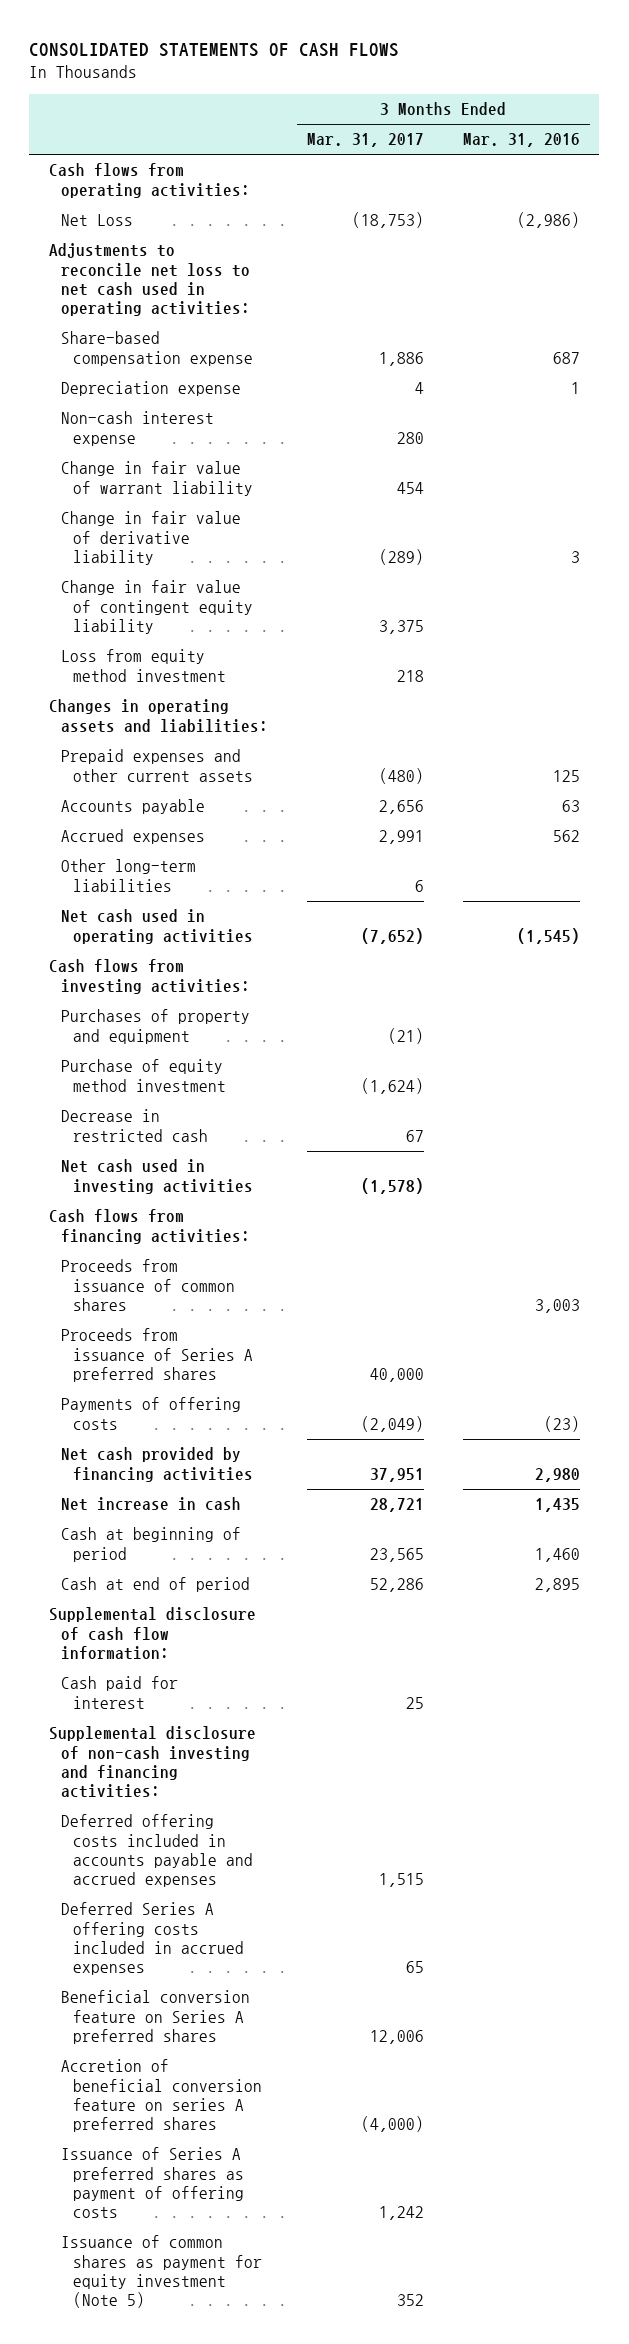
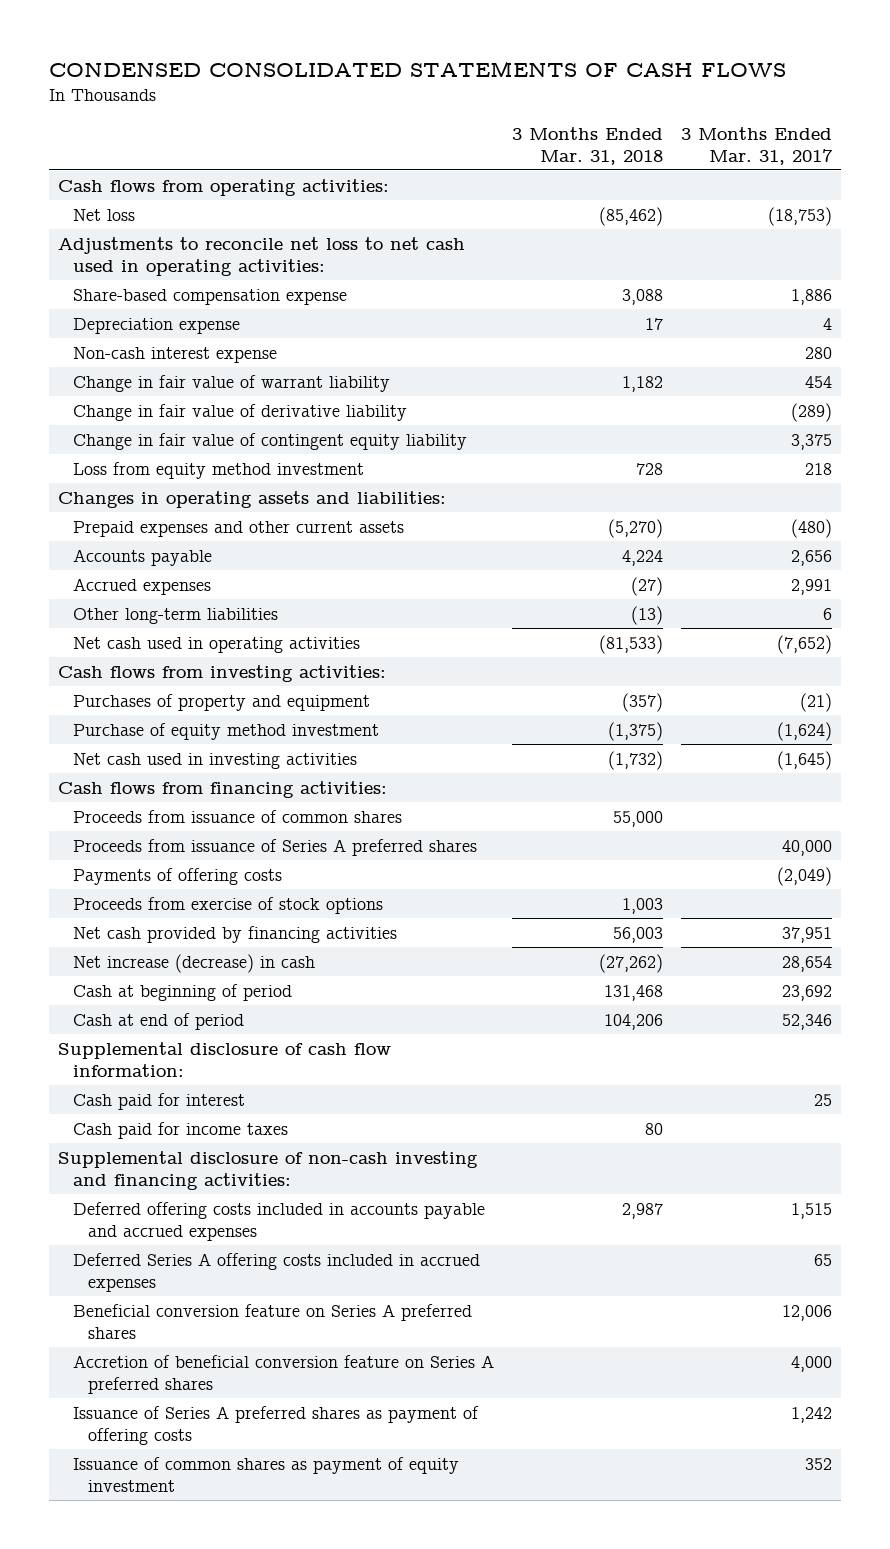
[29,42,400,57] CONSOLIDATED STATEMENTS OF CASH FLOWS -> [48,60,786,77] CONDENSED CONSOLIDATED STATEMENTS OF CASH FLOWS
[462,133,580,148] Mar. 31, 2016 -> none
none -> [512,126,664,165] 3 Months Ended Mar. 31, 2018
[60,214,133,227] Net Loss -> [73,208,136,221] Net loss
[60,1109,208,1142] Decrease in restricted cash -> none
[360,1177,424,1194] (1,578) -> [777,750,833,770] (1,645)
none -> [73,896,384,914] Proceeds from exercise of stock options
[60,1497,241,1512] Net increase in cash -> [73,953,316,973] Net increase (decrease) in cash
[369,1498,424,1513] 28,721 -> [782,955,833,972] 28,654
[369,1547,424,1562] 23,565 -> [782,984,833,1001] 23,692
[369,1578,424,1593] 52,286 -> [782,1013,833,1030] 52,346
none -> [73,1121,289,1139] Cash paid for income taxes
[60,2059,262,2133] Accretion of beneficial conversion feature on series A preferred shares -> [73,1354,495,1394] Accretion of beneficial conversion feature on Series A preferred shares
[360,2116,424,2133] (4,000) -> [791,1355,833,1372] 4,000
[60,2235,262,2309] Issuance of common shares as payment for equity investment (Note 5) -> [73,1456,460,1492] Issuance of common shares as payment of equity investment

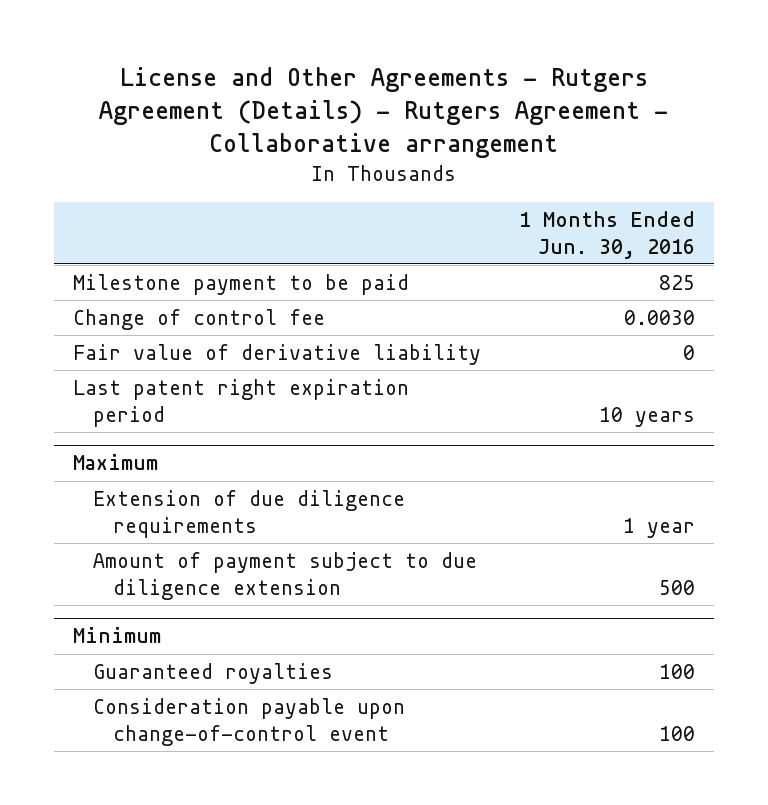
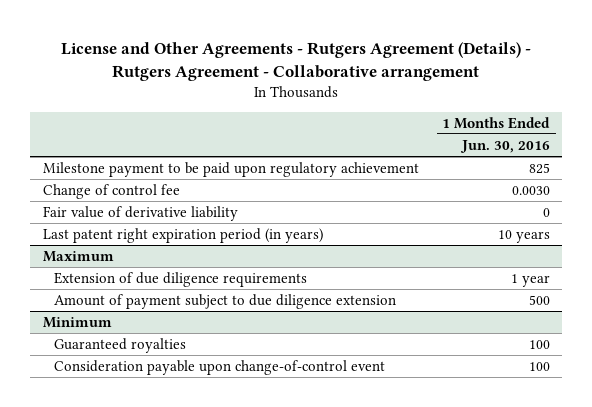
[72,273,409,295] Milestone payment to be paid -> [42,161,419,177] Milestone payment to be paid upon regulatory achievement
[72,378,409,427] Last patent right expiration period -> [42,227,323,243] Last patent right expiration period (in years)

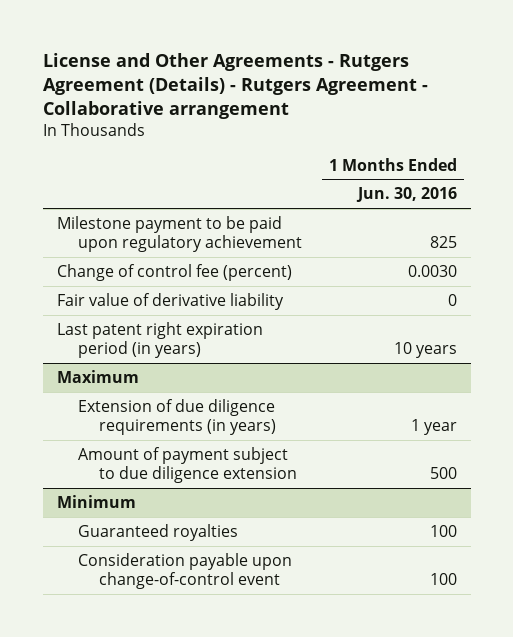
[42,183,180,199] Change of control fee -> [56,263,292,281] Change of control fee (percent)
[54,271,308,287] Extension of due diligence requirements -> [77,398,276,436] Extension of due diligence requirements (in years)

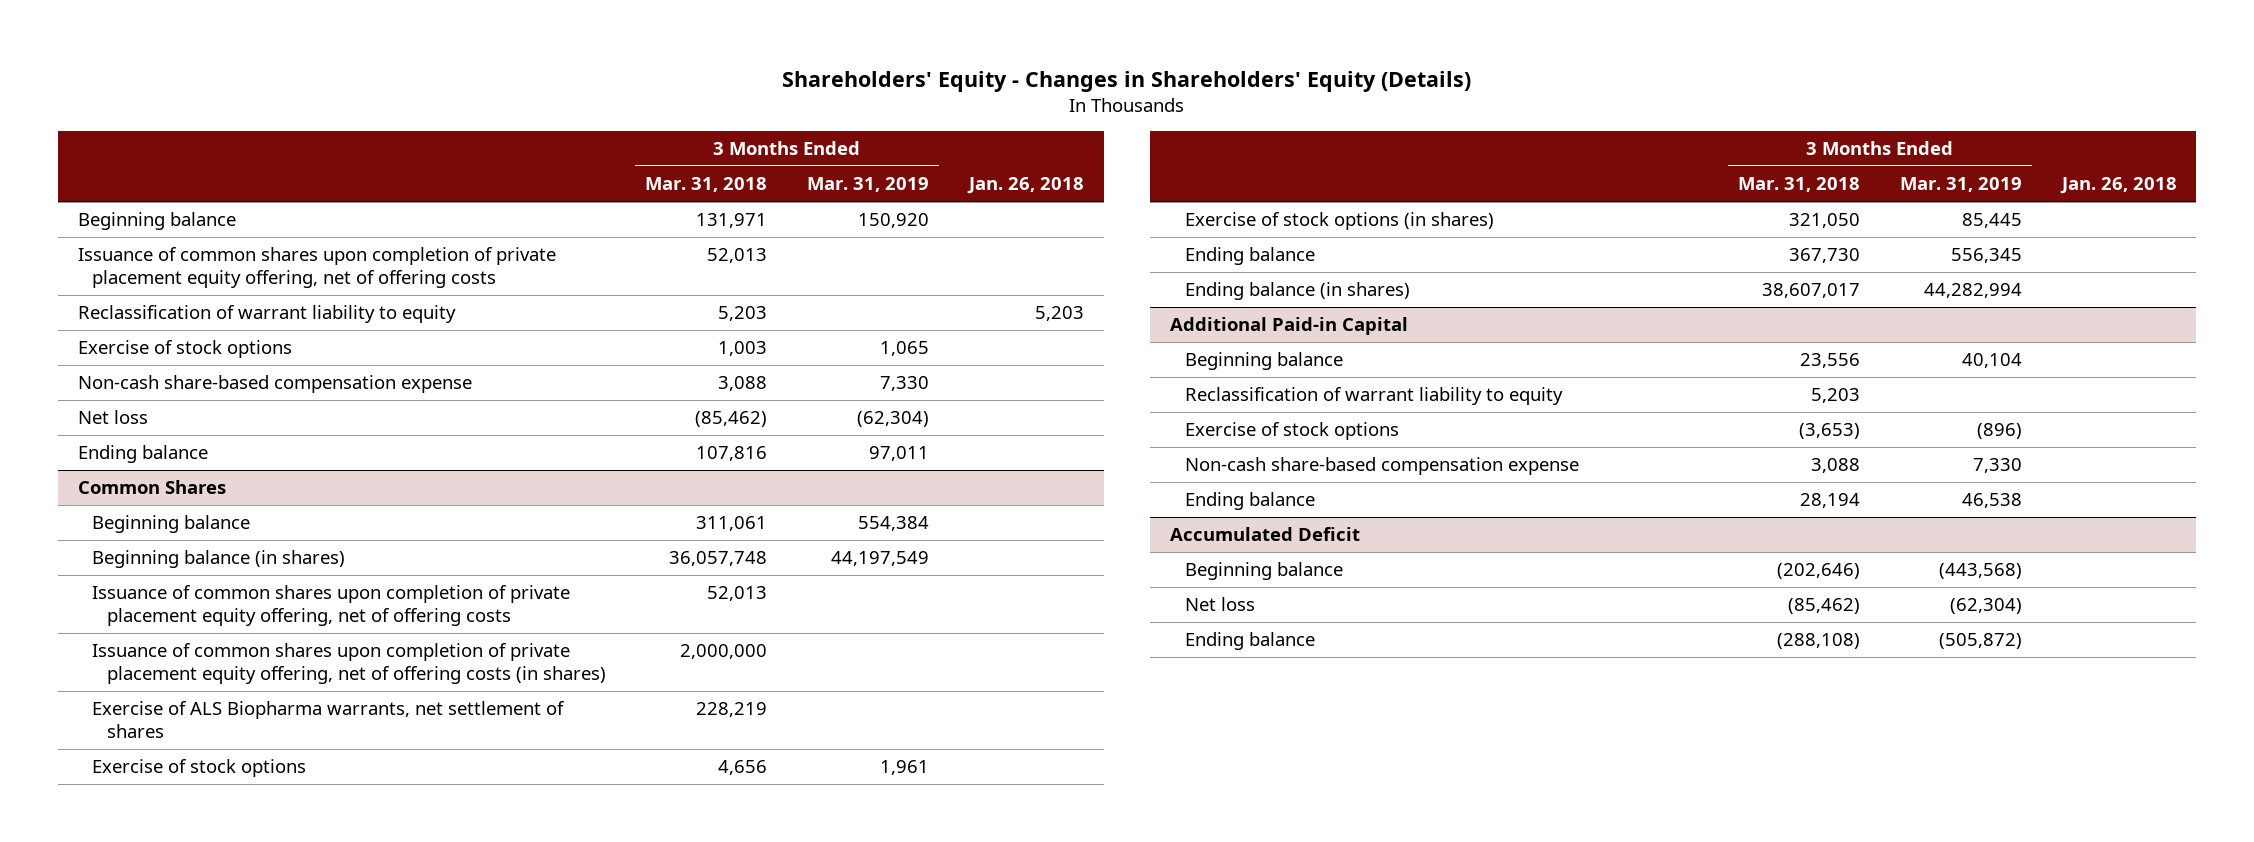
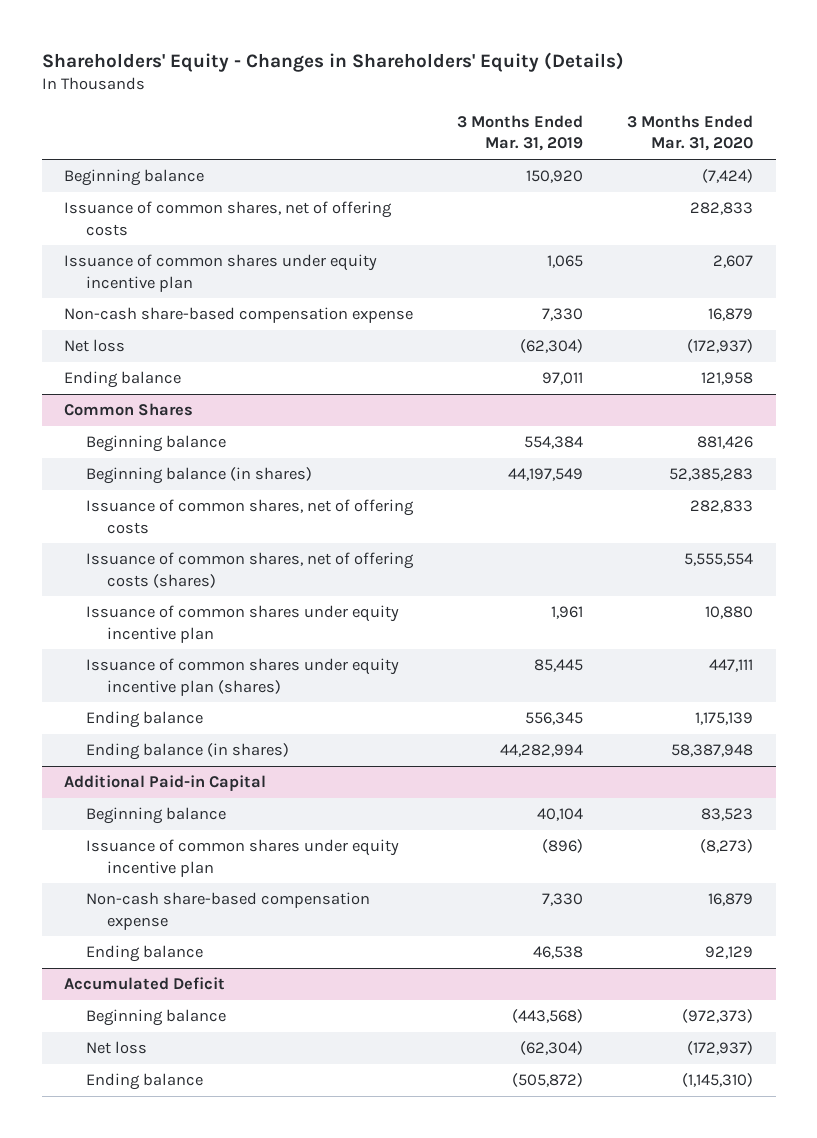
[645,177,768,193] Mar. 31, 2018 -> none
[966,177,1084,195] Jan. 26, 2018 -> none
none -> [627,114,754,152] 3 Months Ended Mar. 31, 2020
[77,305,456,324] Reclassification of warrant liability to equity -> none
[77,247,556,288] Issuance of common shares upon completion of private placement equity offering, net of offering costs -> [63,201,392,236] Issuance of common shares, net of offering costs
[77,340,292,359] Exercise of stock options -> [63,254,377,292] Issuance of common shares under equity incentive plan
[92,701,566,738] Exercise of ALS Biopharma warrants, net settlement of shares -> none
[92,585,571,626] Issuance of common shares upon completion of private placement equity offering, net of offering costs -> [85,499,414,534] Issuance of common shares, net of offering costs
[92,643,606,684] Issuance of common shares upon completion of private placement equity offering, net of offering costs (in shares) -> [85,552,414,588] Issuance of common shares, net of offering costs (shares)
[92,759,307,778] Exercise of stock options -> [85,605,399,643] Issuance of common shares under equity incentive plan
[1184,212,1494,231] Exercise of stock options (in shares) -> [85,658,399,696] Issuance of common shares under equity incentive plan (shares)
[1184,387,1563,406] Reclassification of warrant liability to equity -> none
[1184,422,1399,441] Exercise of stock options -> [85,839,399,877] Issuance of common shares under equity incentive plan

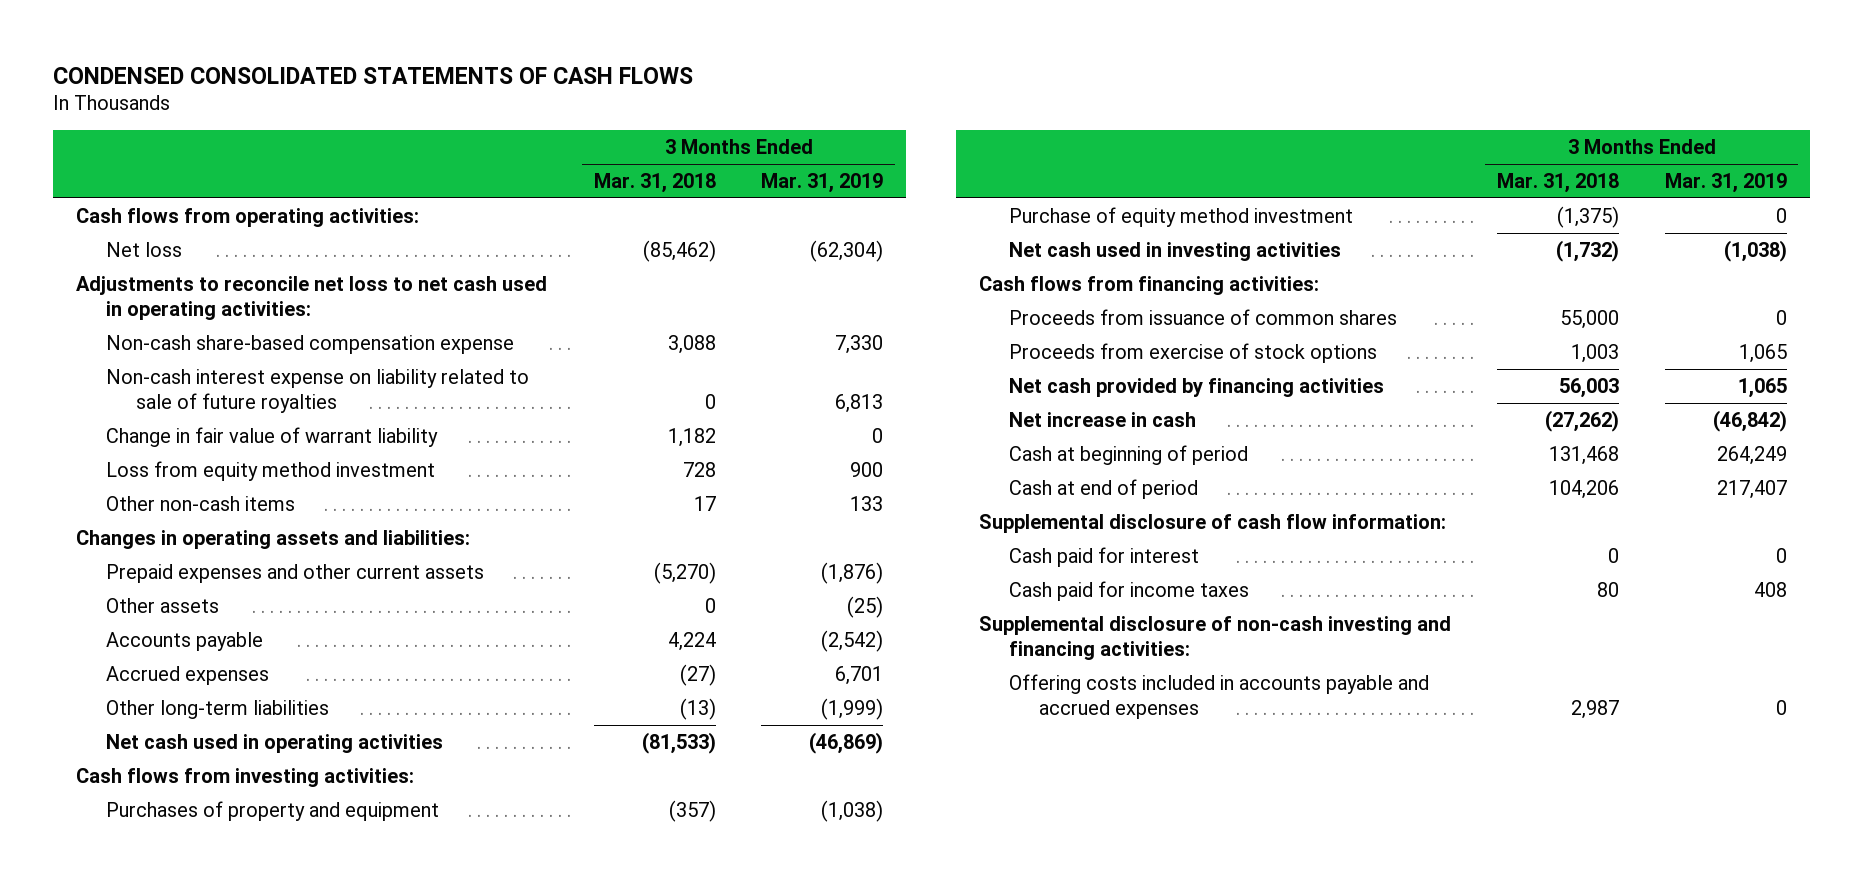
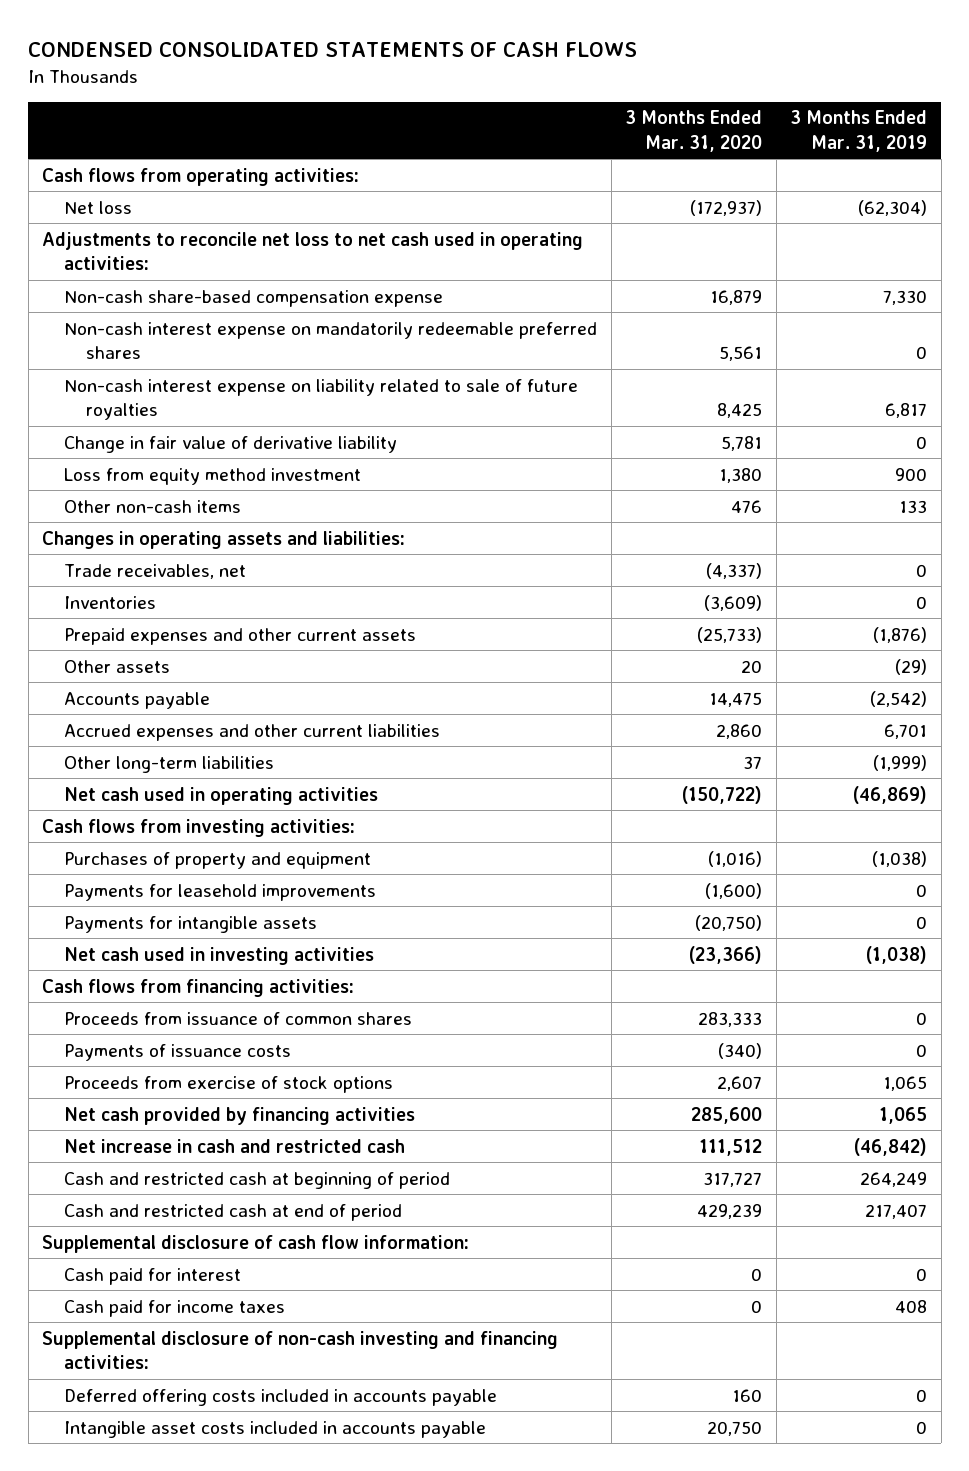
[593,173,716,194] Mar. 31, 2018 -> none
none -> [625,110,763,152] 3 Months Ended Mar. 31, 2020
none -> [64,321,598,359] Non-cash interest expense on mandatorily redeemable preferred shares
[835,393,884,413] 6,813 -> [885,402,928,418] 6,817
[105,426,438,447] Change in fair value of warrant liability -> [64,435,398,453] Change in fair value of derivative liability
none -> [64,563,247,579] Trade receivables, net
none -> [64,595,157,609] Inventories
[847,595,884,618] (25) -> [895,658,928,675] (29)
[105,665,269,685] Accrued expenses -> [64,723,441,741] Accrued expenses and other current liabilities
[1009,206,1354,227] Purchase of equity method investment -> none
none -> [64,883,377,901] Payments for leasehold improvements
none -> [64,915,318,933] Payments for intangible assets
none -> [64,1043,292,1061] Payments of issuance costs
[1009,411,1197,427] Net increase in cash -> [64,1138,406,1153] Net increase in cash and restricted cash
[1009,444,1249,465] Cash at beginning of period -> [64,1171,451,1189] Cash and restricted cash at beginning of period
[1009,478,1199,499] Cash at end of period -> [64,1203,403,1221] Cash and restricted cash at end of period
[1009,673,1430,719] Offering costs included in accounts payable and accrued expenses -> [64,1388,498,1406] Deferred offering costs included in accounts payable
none -> [64,1420,487,1438] Intangible asset costs included in accounts payable

